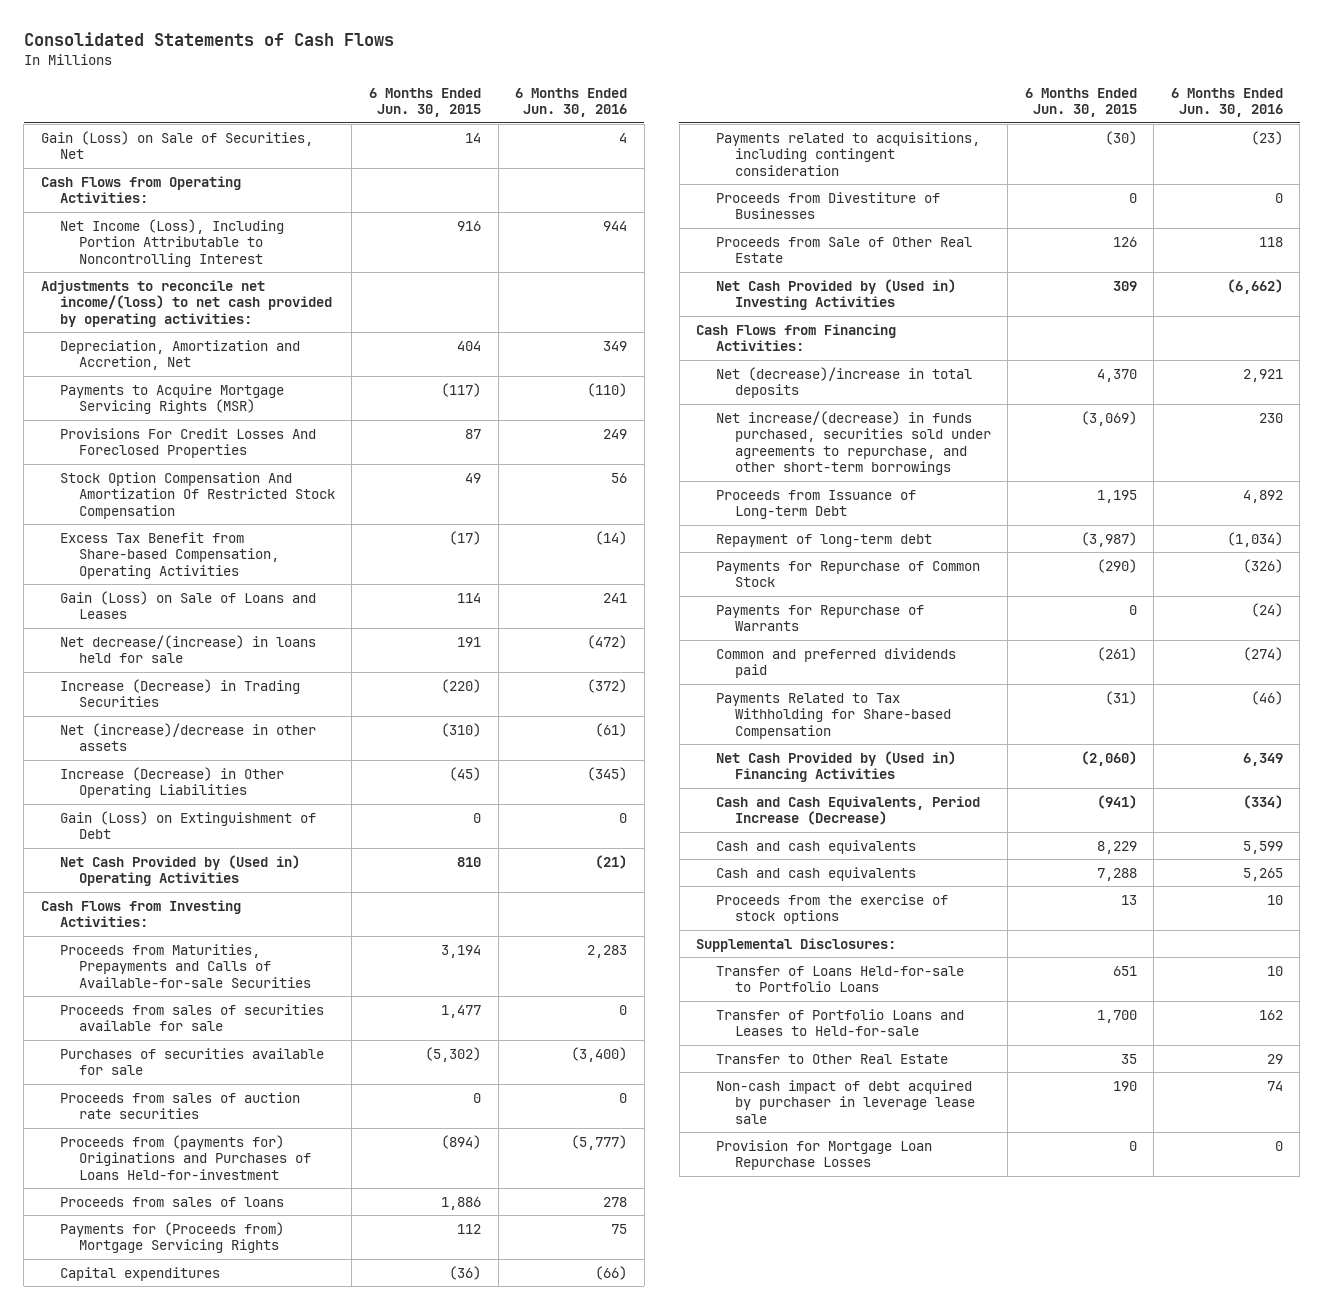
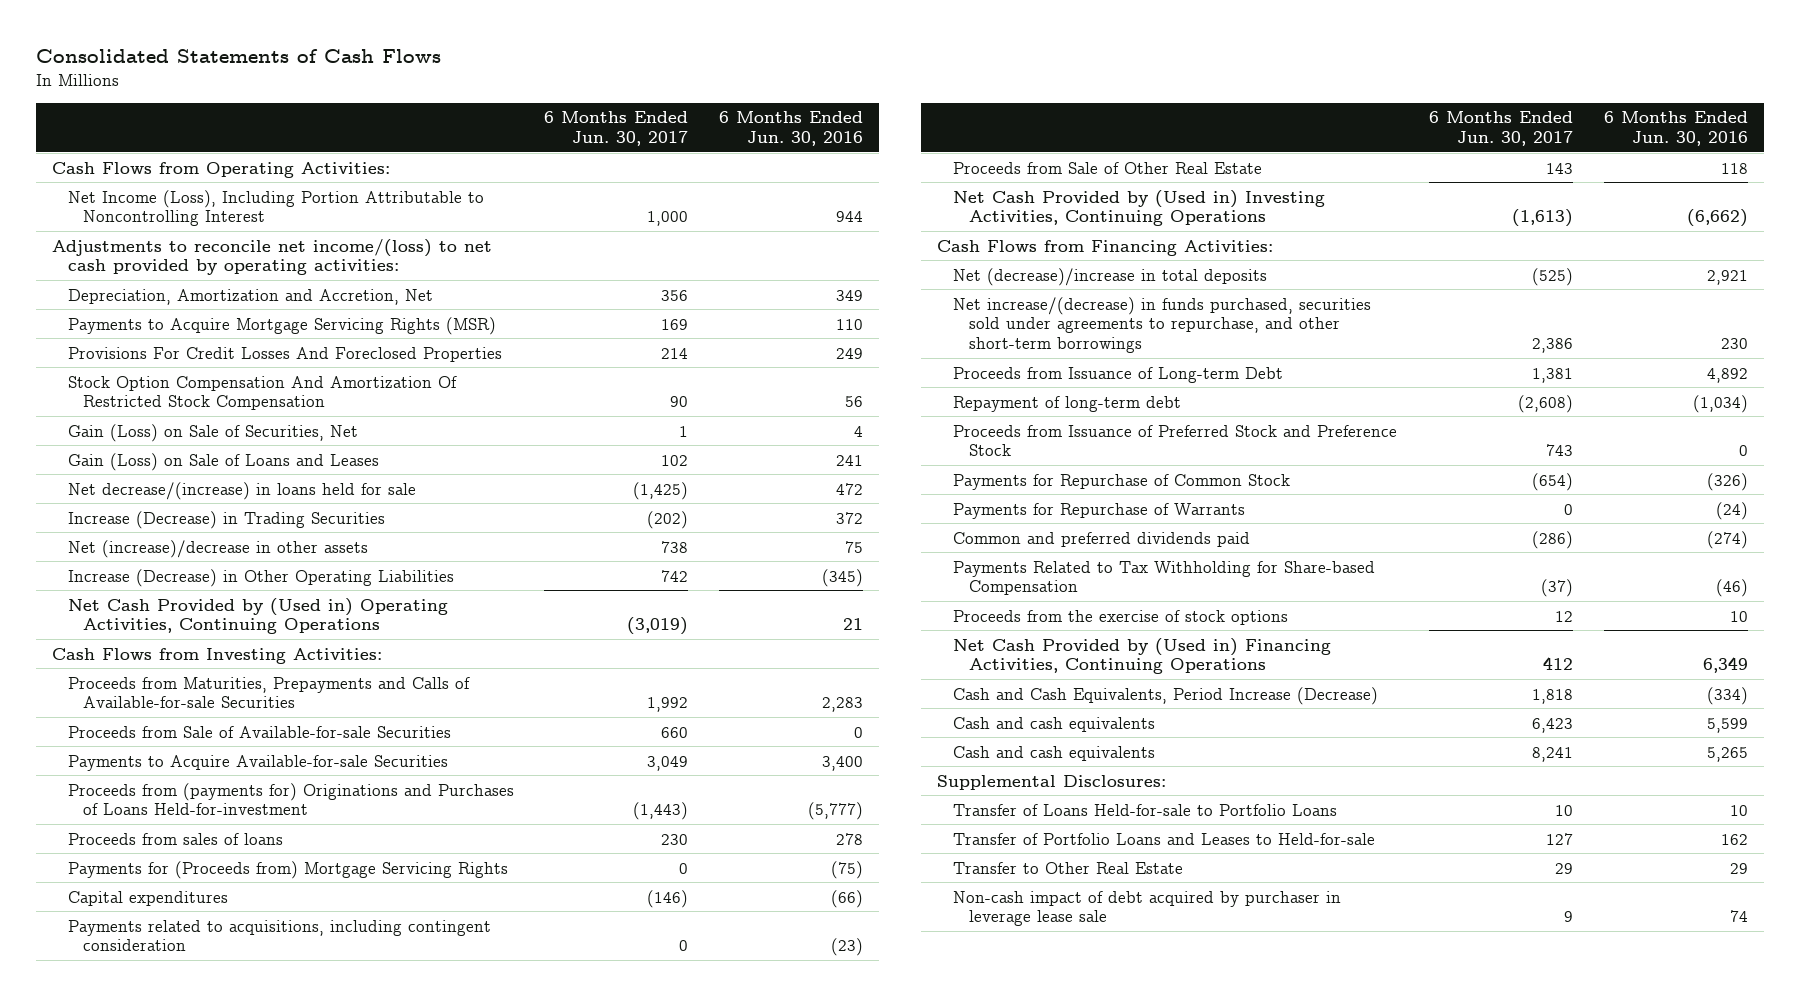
[368,87,481,118] 6 Months Ended Jun. 30, 2015 -> none
none -> [544,111,689,146] 6 Months Ended Jun. 30, 2017
[587,382,628,397] (110) -> [836,318,864,330] 110
[59,531,279,579] Excess Tax Benefit from Share-based Compensation, Operating Activities -> none
[40,130,313,160] Gain (Loss) on Sale of Securities, Net -> [67,423,358,442] Gain (Loss) on Sale of Securities, Net
[587,634,628,649] (472) -> [836,482,864,495] 472
[587,678,628,693] (372) -> [836,511,864,524] 372
[595,722,628,737] (61) -> [845,540,864,553] 75
[59,810,316,840] Gain (Loss) on Extinguishment of Debt -> none
[59,854,300,887] Net Cash Provided by (Used in) Operating Activities -> [67,597,448,635] Net Cash Provided by (Used in) Operating Activities, Continuing Operations
[595,854,628,869] (21) -> [843,618,864,631] 21
[59,1091,300,1120] Proceeds from sales of auction rate securities -> none
[59,1003,324,1032] Proceeds from sales of securities available for sale -> [67,725,451,738] Proceeds from Sale of Available-for-sale Securities
[59,1047,324,1076] Purchases of securities available for sale -> [67,754,448,771] Payments to Acquire Available-for-sale Securities
[571,1046,628,1062] (3,400) -> [822,755,864,771] 3,400
[611,1223,628,1234] 75 -> [831,860,864,879] (75)
[715,191,940,220] Proceeds from Divestiture of Businesses -> none
[715,278,956,311] Net Cash Provided by (Used in) Investing Activities -> [952,189,1325,227] Net Cash Provided by (Used in) Investing Activities, Continuing Operations
none -> [952,424,1397,457] Proceeds from Issuance of Preferred Stock and Preference Stock
[715,893,948,925] Proceeds from the exercise of stock options -> [952,609,1288,625] Proceeds from the exercise of stock options
[715,750,956,783] Net Cash Provided by (Used in) Financing Activities -> [952,637,1331,675] Net Cash Provided by (Used in) Financing Activities, Continuing Operations
[715,1139,932,1171] Provision for Mortgage Loan Repurchase Losses -> none

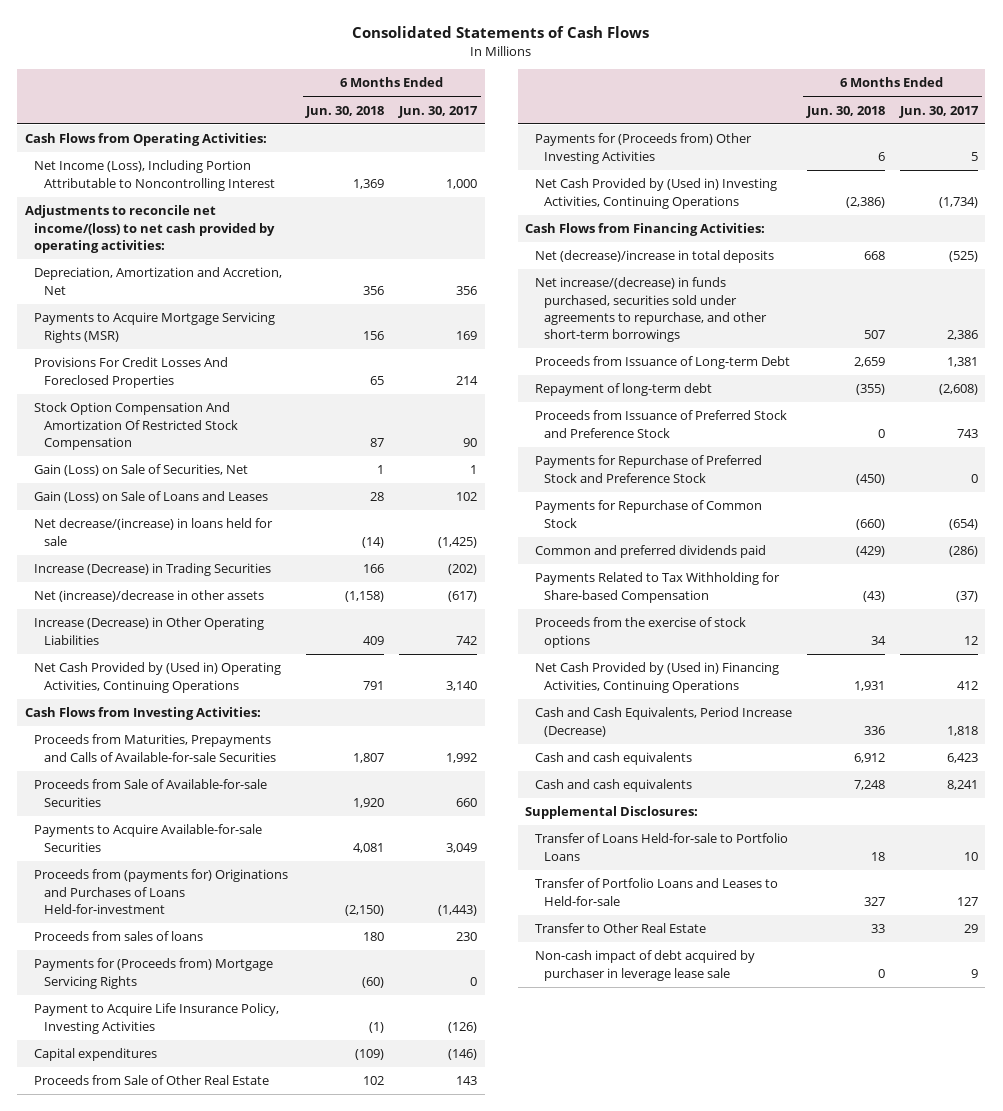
[719,111,864,146] 6 Months Ended Jun. 30, 2016 -> none
none -> [305,105,385,118] Jun. 30, 2018
[661,540,689,553] 738 -> [448,591,478,603] (617)
[627,617,689,636] (3,019) -> [446,680,478,691] 3,140
none -> [34,1003,280,1034] Payment to Acquire Life Insurance Policy, Investing Activities
[67,919,491,952] Payments related to acquisitions, including contingent consideration -> none
none -> [534,133,752,164] Payments for (Proceeds from) Other Investing Activities
[1512,209,1574,228] (1,613) -> [938,196,978,208] (1,734)
none -> [534,455,762,483] Payments for Repurchase of Preferred Stock and Preference Stock
[952,502,1245,519] Payments for Repurchase of Warrants -> none

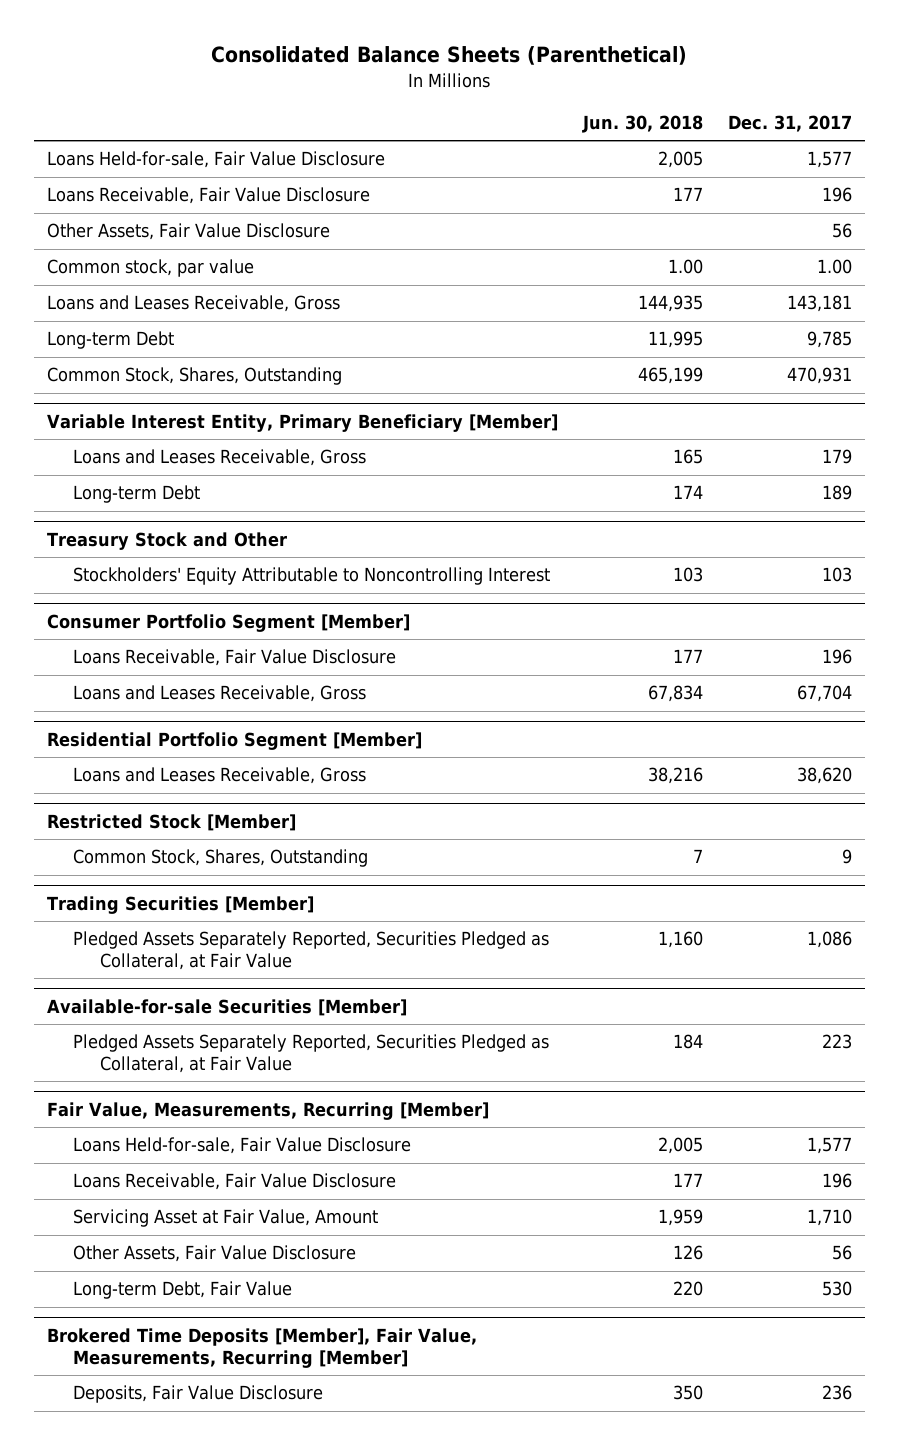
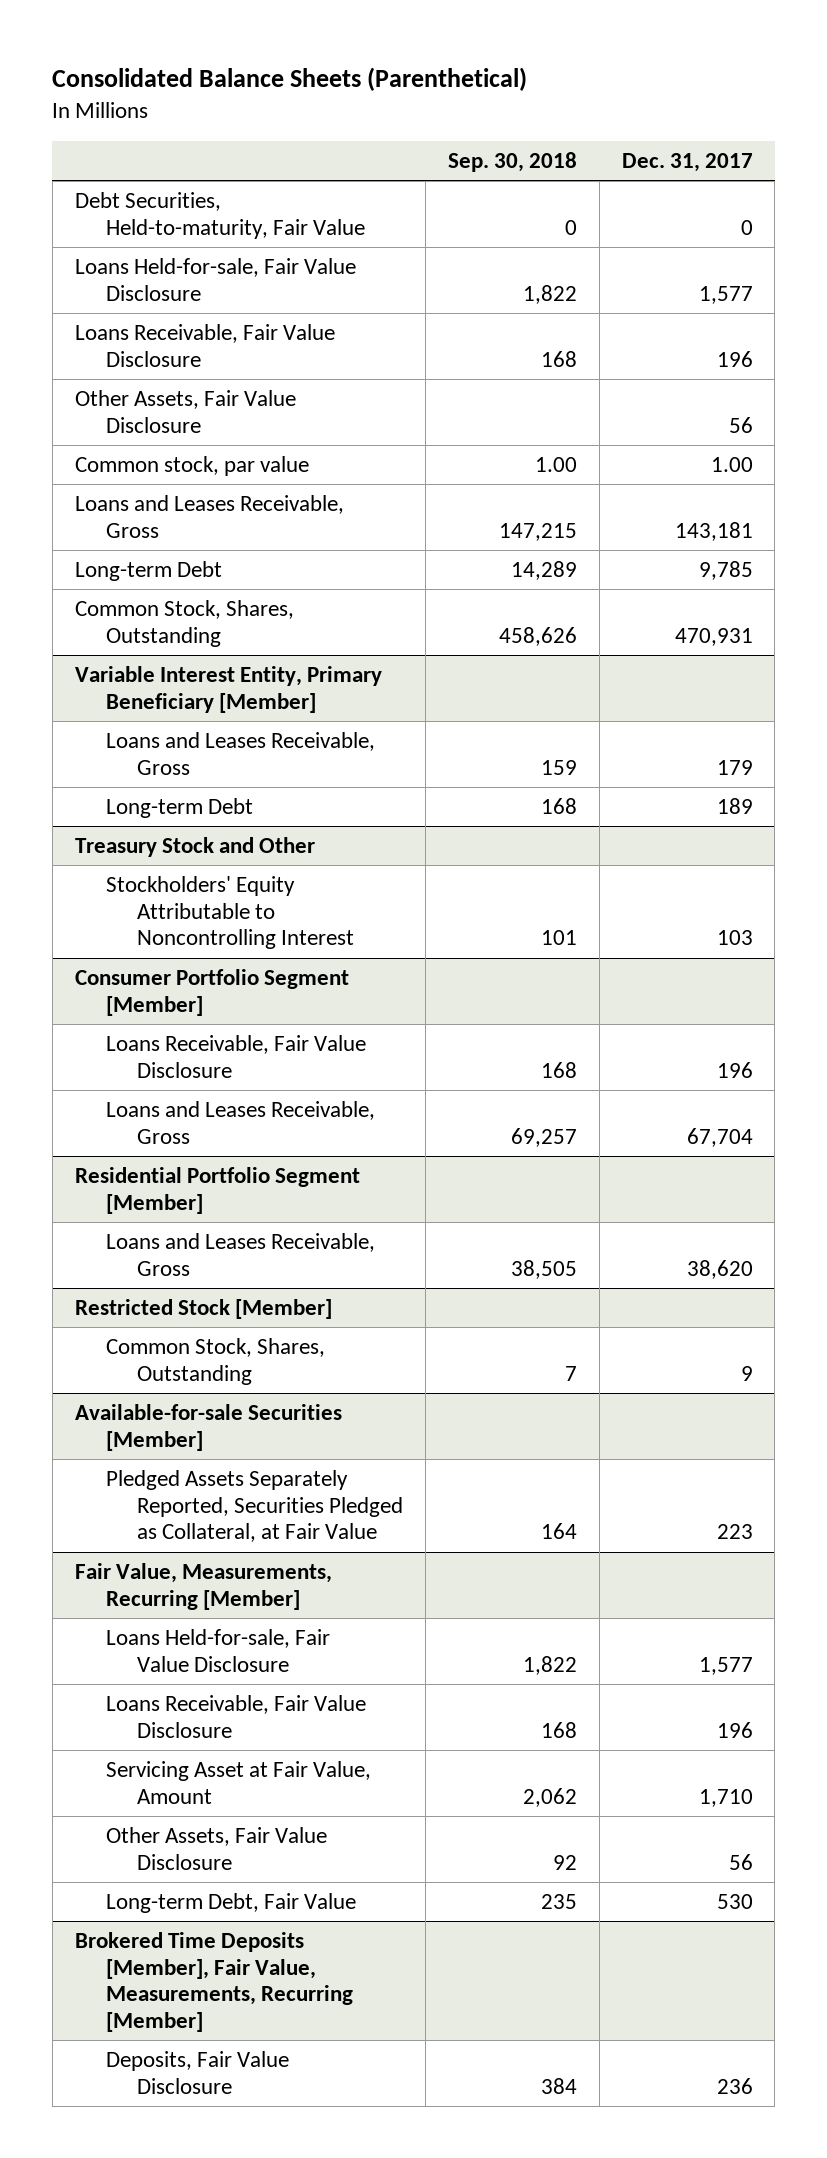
[581,115,703,134] Jun. 30, 2018 -> none
none -> [448,151,578,172] Sep. 30, 2018
none -> [74,192,366,239] Debt Securities, Held-to-maturity, Fair Value
[46,896,314,915] Trading Securities [Member] -> none
[73,931,550,970] Pledged Assets Separately Reported, Securities Pledged as Collateral, at Fair Value -> none

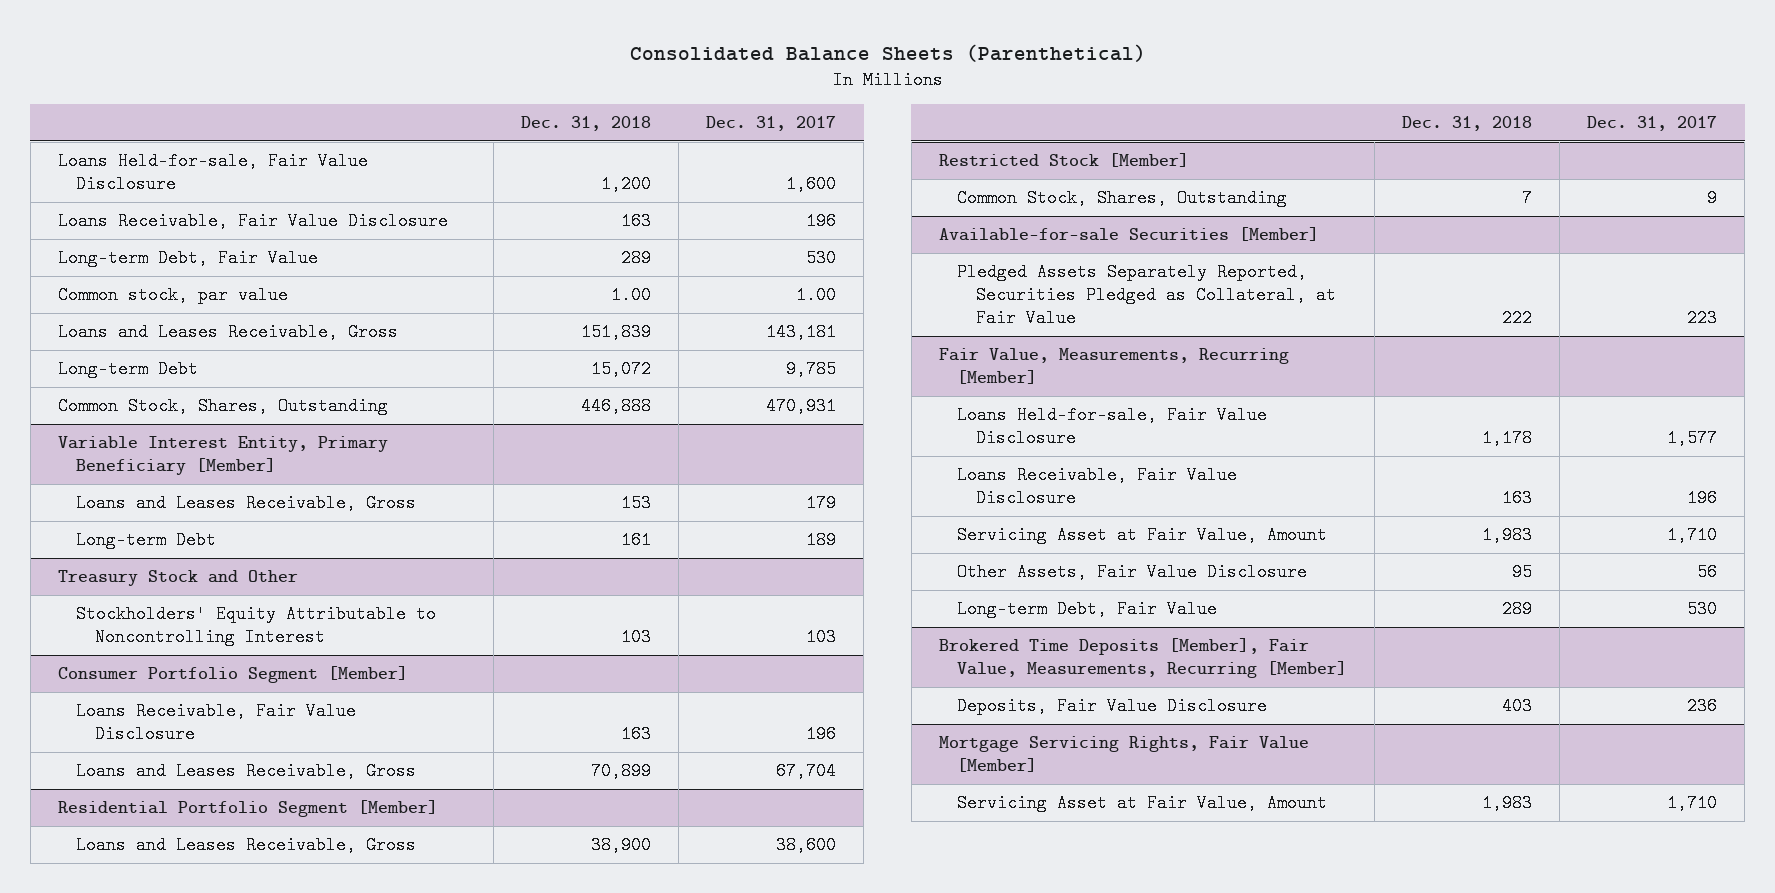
[448,151,578,172] Sep. 30, 2018 -> none
none -> [521,116,652,132] Dec. 31, 2018
[74,192,366,239] Debt Securities, Held-to-maturity, Fair Value -> none
[698,285,753,304] 1,577 -> [786,175,837,194] 1,600
[74,390,296,433] Other Assets, Fair Value Disclosure -> none
none -> [57,249,318,268] Long-term Debt, Fair Value
[686,1259,753,1279] 38,620 -> [776,836,837,855] 38,600
none -> [938,736,1309,773] Mortgage Servicing Rights, Fair Value [Member]
none -> [957,794,1328,813] Servicing Asset at Fair Value, Amount

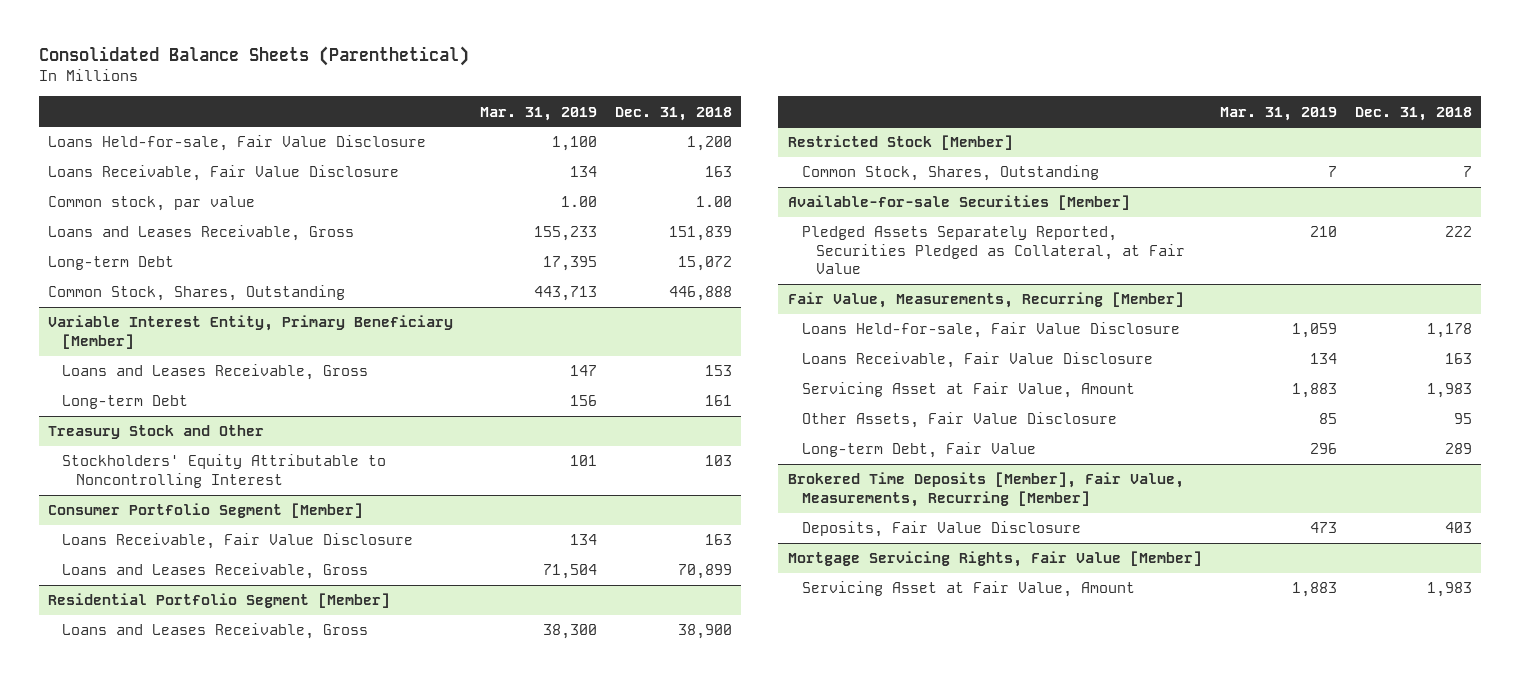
[706,116,837,132] Dec. 31, 2017 -> none
none -> [479,106,597,121] Mar. 31, 2019
[57,249,318,268] Long-term Debt, Fair Value -> none

